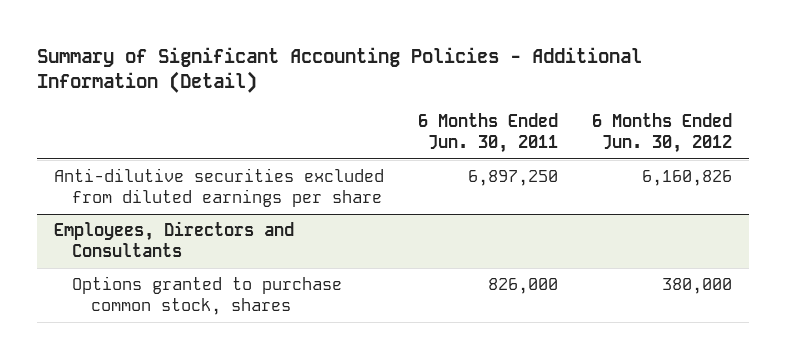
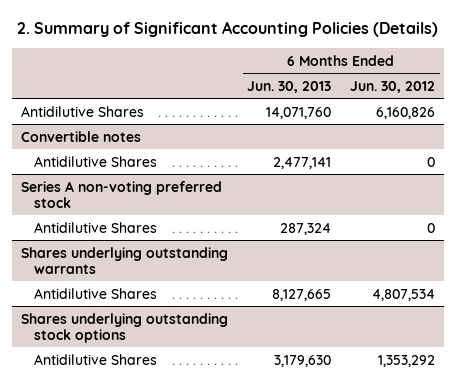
[37,46,643,93] Summary of Significant Accounting Policies - Additional Information (Detail) -> [17,20,439,37] 2. Summary of Significant Accounting Policies (Details)
[418,112,559,153] 6 Months Ended Jun. 30, 2011 -> none
none -> [247,80,332,93] Jun. 30, 2013
[54,221,295,258] Employees, Directors and Consultants -> none
[72,276,343,316] Options granted to purchase common stock, shares -> none
[54,168,385,208] Anti-dilutive securities excluded from diluted earnings per share -> [21,105,145,117] Antidilutive Shares
none -> [21,130,142,142] Convertible notes
none -> [33,155,157,167] Antidilutive Shares
none -> [21,180,223,208] Series A non-voting preferred stock
none -> [33,221,157,233] Antidilutive Shares
none -> [21,246,229,274] Shares underlying outstanding warrants
none -> [33,287,157,299] Antidilutive Shares
none -> [21,312,229,343] Shares underlying outstanding stock options
none -> [33,353,157,365] Antidilutive Shares

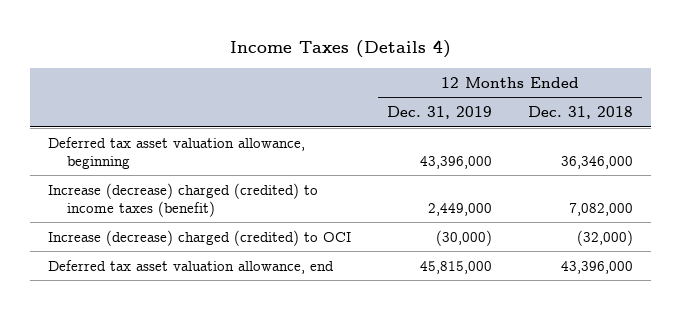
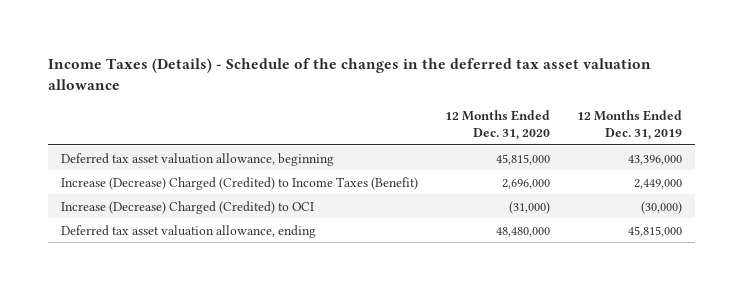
[229,40,451,59] Income Taxes (Details 4) -> [47,57,651,91] Income Taxes (Details) - Schedule of the changes in the deferred tax asset valuation allowance
[528,106,634,120] Dec. 31, 2018 -> none
none -> [444,110,550,141] 12 Months Ended Dec. 31, 2020
[48,182,319,217] Increase (decrease) charged (credited) to income taxes (benefit) -> [61,176,419,190] Increase (Decrease) Charged (Credited) to Income Taxes (Benefit)
[48,229,352,246] Increase (decrease) charged (credited) to OCI -> [61,200,315,214] Increase (Decrease) Charged (Credited) to OCI
[48,259,335,274] Deferred tax asset valuation allowance, end -> [61,224,317,238] Deferred tax asset valuation allowance, ending

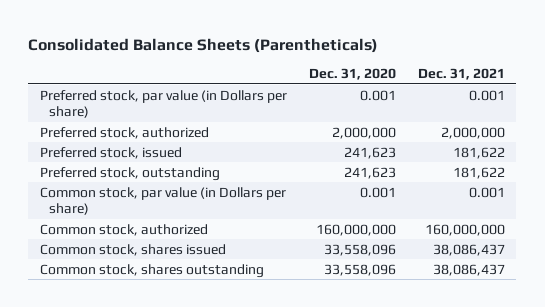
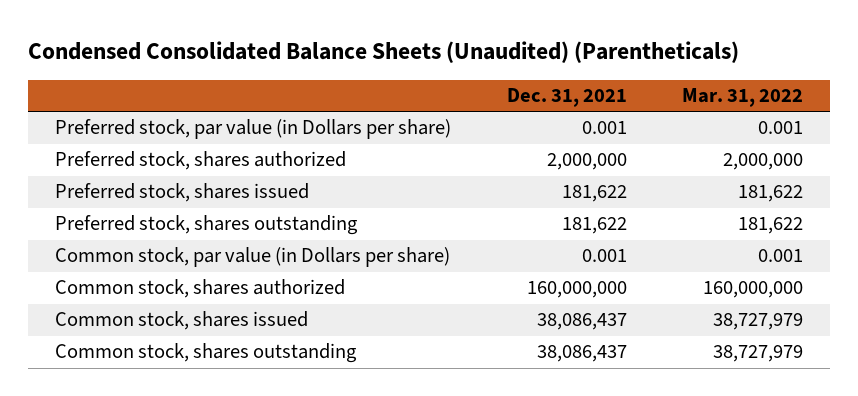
[28,37,379,53] Consolidated Balance Sheets (Parentheticals) -> [27,41,739,64] Condensed Consolidated Balance Sheets (Unaudited) (Parentheticals)
[308,68,396,81] Dec. 31, 2020 -> none
none -> [681,88,803,108] Mar. 31, 2022
[39,126,209,139] Preferred stock, authorized -> [55,151,347,171] Preferred stock, shares authorized
[39,146,182,159] Preferred stock, issued -> [55,183,310,203] Preferred stock, shares issued
[39,166,220,181] Preferred stock, outstanding -> [55,215,359,236] Preferred stock, shares outstanding
[39,223,208,236] Common stock, authorized -> [55,279,346,299] Common stock, shares authorized

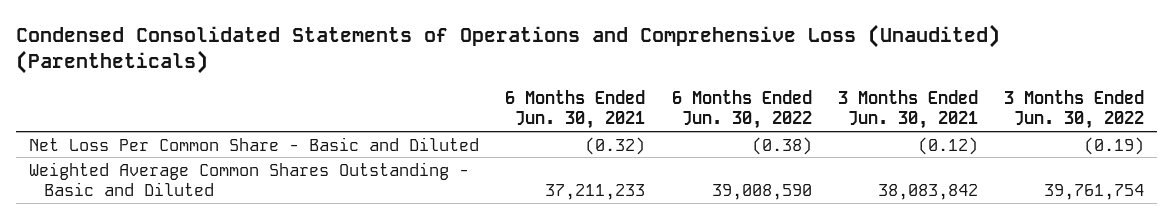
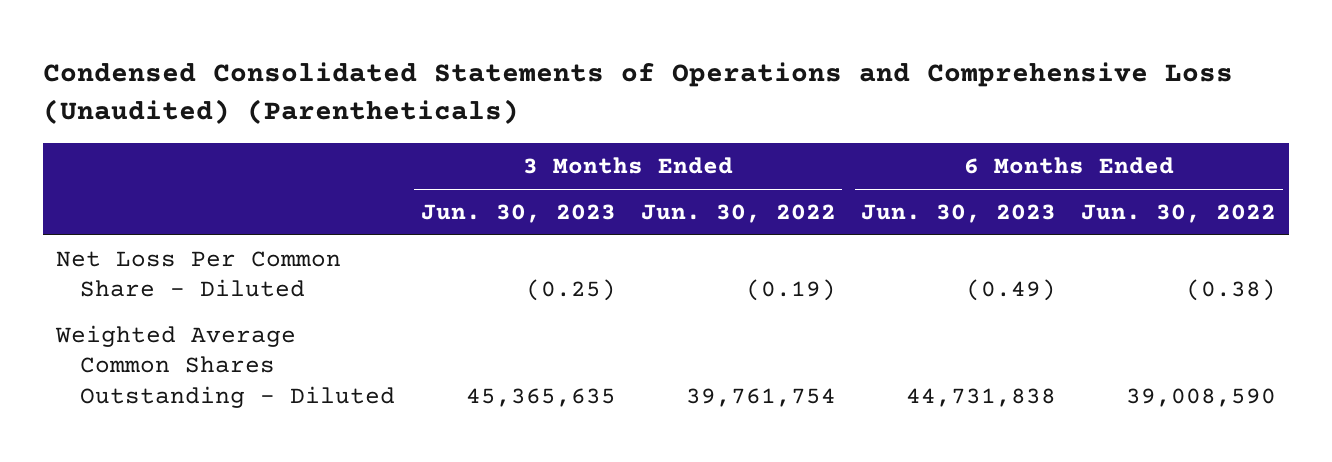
[505,89,646,130] 6 Months Ended Jun. 30, 2021 -> none
[837,89,978,130] 3 Months Ended Jun. 30, 2021 -> none
none -> [420,204,616,224] Jun. 30, 2023
none -> [861,204,1057,224] Jun. 30, 2023
[29,136,480,151] Net Loss Per Common Share - Basic and Diluted -> [55,251,341,298] Net Loss Per Common Share - Diluted
[29,161,470,197] Weighted Average Common Shares Outstanding - Basic and Diluted -> [54,325,396,408] Weighted Average Common Shares Outstanding - Diluted

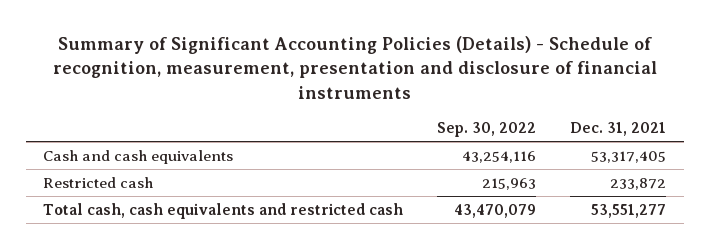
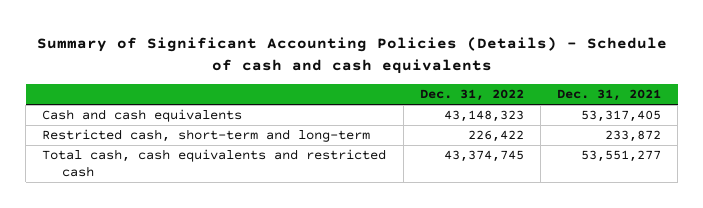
[52,35,657,99] Summary of Significant Accounting Policies (Details) - Schedule of recognition, measurement, presentation and disclosure of financial instruments -> [36,36,667,74] Summary of Significant Accounting Policies (Details) - Schedule of cash and cash equivalents
[437,122,537,138] Sep. 30, 2022 -> none
none -> [419,88,524,101] Dec. 31, 2022
[42,176,153,188] Restricted cash -> [42,129,371,143] Restricted cash, short-term and long-term

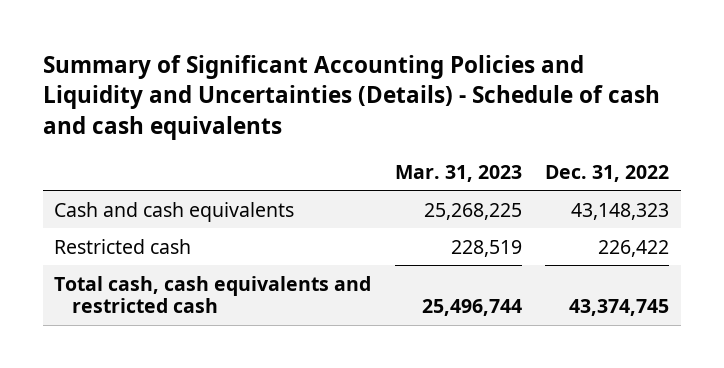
[36,36,667,74] Summary of Significant Accounting Policies (Details) - Schedule of cash and cash equivalents -> [42,54,660,140] Summary of Significant Accounting Policies and Liquidity and Uncertainties (Details) - Schedule of cash and cash equivalents
[556,88,661,101] Dec. 31, 2021 -> none
none -> [394,164,522,182] Mar. 31, 2023
[42,129,371,143] Restricted cash, short-term and long-term -> [54,238,192,254] Restricted cash

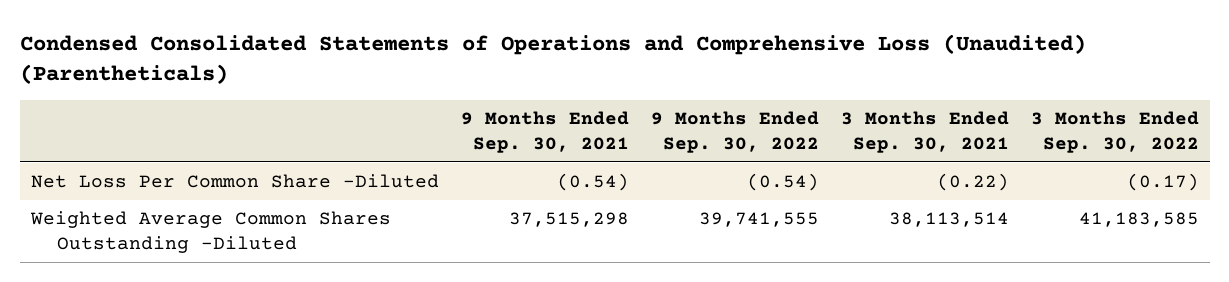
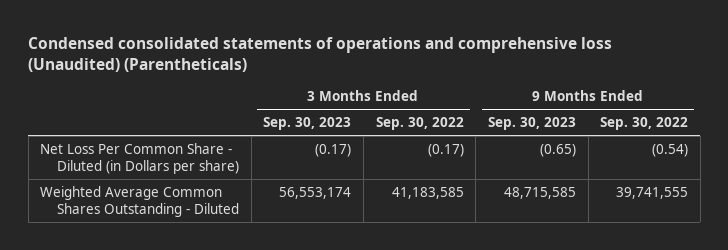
[19,33,1086,85] Condensed Consolidated Statements of Operations and Comprehensive Loss (Unaudited) (Parentheticals) -> [28,37,613,73] Condensed consolidated statements of operations and comprehensive loss (Unaudited) (Parentheticals)
[460,110,629,154] 9 Months Ended Sep. 30, 2021 -> none
[840,110,1009,154] 3 Months Ended Sep. 30, 2021 -> none
none -> [263,117,352,131] Sep. 30, 2023
none -> [487,117,576,131] Sep. 30, 2023
[30,173,439,188] Net Loss Per Common Share -Diluted -> [40,142,239,175] Net Loss Per Common Share - Diluted (in Dollars per share)
[29,210,391,254] Weighted Average Common Shares Outstanding -Diluted -> [40,185,239,218] Weighted Average Common Shares Outstanding - Diluted

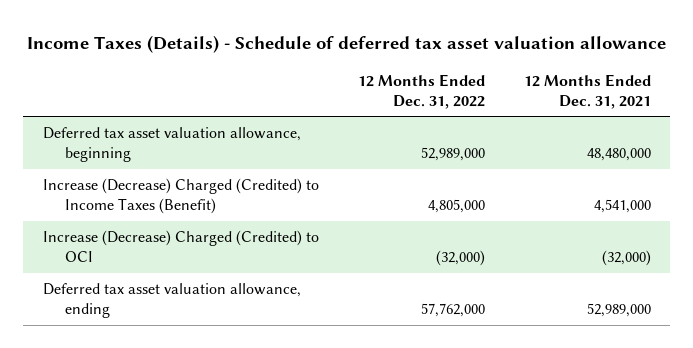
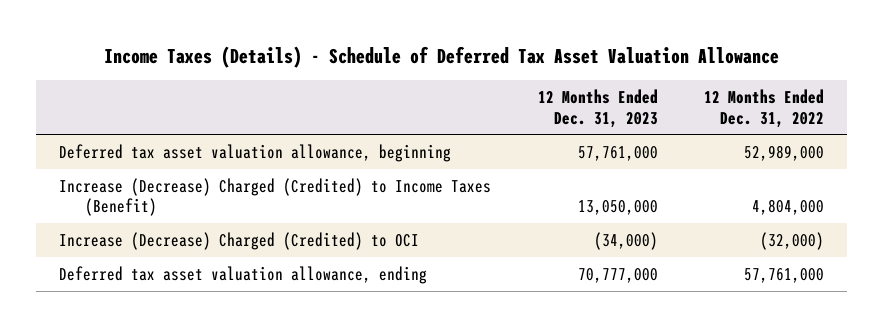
[26,34,666,53] Income Taxes (Details) - Schedule of deferred tax asset valuation allowance -> [103,46,779,69] Income Taxes (Details) - Schedule of Deferred Tax Asset Valuation Allowance
[523,74,651,109] 12 Months Ended Dec. 31, 2021 -> none
none -> [537,89,658,128] 12 Months Ended Dec. 31, 2023
[427,198,485,213] 4,805,000 -> [751,199,824,216] 4,804,000
[420,302,485,317] 57,762,000 -> [743,267,824,283] 57,761,000

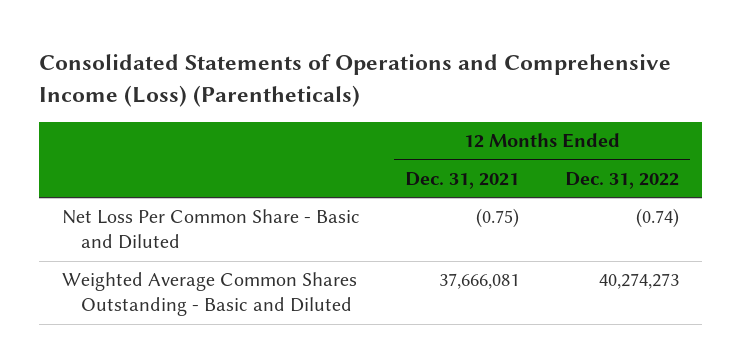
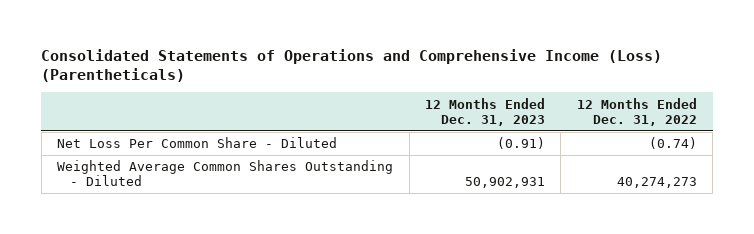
[405,171,520,189] Dec. 31, 2021 -> none
none -> [425,97,546,126] 12 Months Ended Dec. 31, 2023
[61,209,360,250] Net Loss Per Common Share - Basic and Diluted -> [57,137,338,149] Net Loss Per Common Share - Diluted
[61,272,357,317] Weighted Average Common Shares Outstanding - Basic and Diluted -> [57,160,394,187] Weighted Average Common Shares Outstanding - Diluted

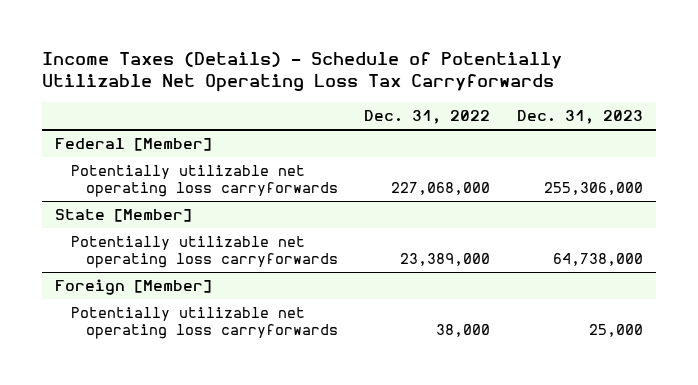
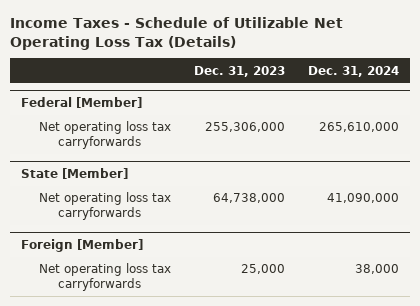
[42,51,563,93] Income Taxes (Details) - Schedule of Potentially Utilizable Net Operating Loss Tax Carryforwards -> [9,17,343,50] Income Taxes - Schedule of Utilizable Net Operating Loss Tax (Details)
[364,109,491,124] Dec. 31, 2022 -> none
none -> [307,65,399,77] Dec. 31, 2024
[70,165,338,197] Potentially utilizable net operating loss carryforwards -> [39,121,172,150] Net operating loss tax carryforwards
[70,236,338,268] Potentially utilizable net operating loss carryforwards -> [39,192,172,221] Net operating loss tax carryforwards
[70,307,338,339] Potentially utilizable net operating loss carryforwards -> [39,263,172,292] Net operating loss tax carryforwards

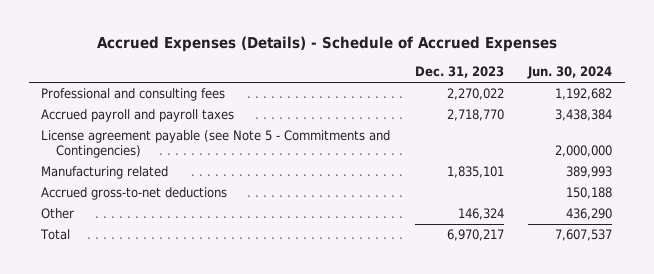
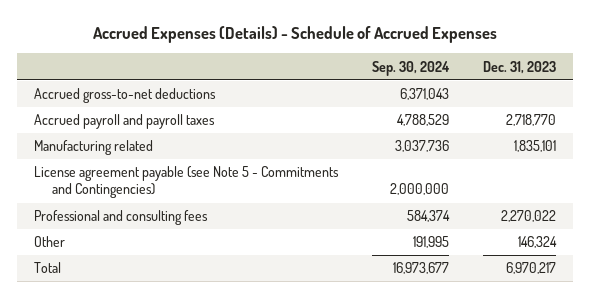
[527,66,613,80] Jun. 30, 2024 -> none
none -> [372,60,451,76] Sep. 30, 2024
[41,187,228,201] Accrued gross-to-net deductions -> [34,88,217,104] Accrued gross-to-net deductions
[41,130,391,158] License agreement payable (see Note 5 - Commitments and Contingencies) -> [34,166,340,199] License agreement payable (see Note 5 - Commitments and Contingencies)
[41,88,226,102] Professional and consulting fees -> [34,210,209,226] Professional and consulting fees

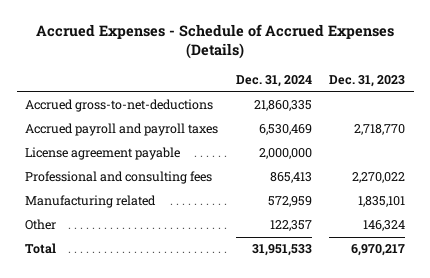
[93,26,498,44] Accrued Expenses (Details) - Schedule of Accrued Expenses -> [36,23,395,60] Accrued Expenses - Schedule of Accrued Expenses (Details)
[372,60,451,76] Sep. 30, 2024 -> none
none -> [235,75,312,88] Dec. 31, 2024
[34,88,217,104] Accrued gross-to-net deductions -> [25,99,214,113] Accrued gross-to-net-deductions
[34,166,340,199] License agreement payable (see Note 5 - Commitments and Contingencies) -> [25,147,181,161] License agreement payable
[34,140,154,156] Manufacturing related -> [25,195,157,209] Manufacturing related

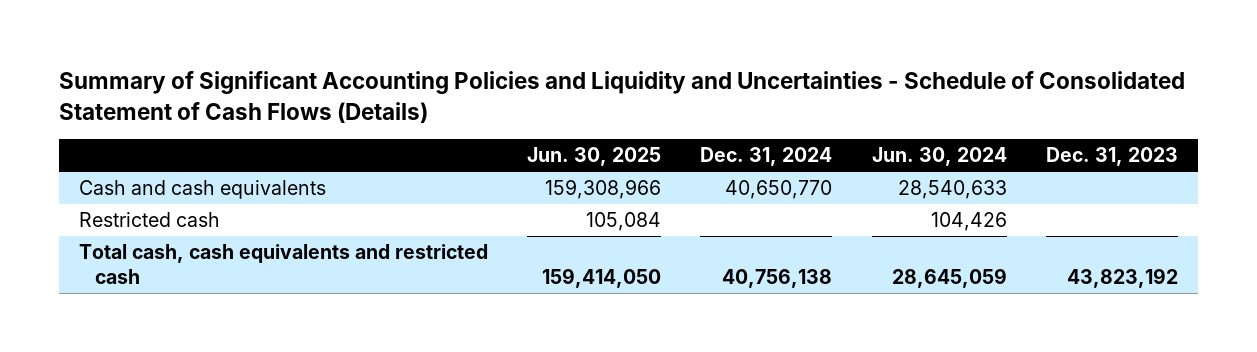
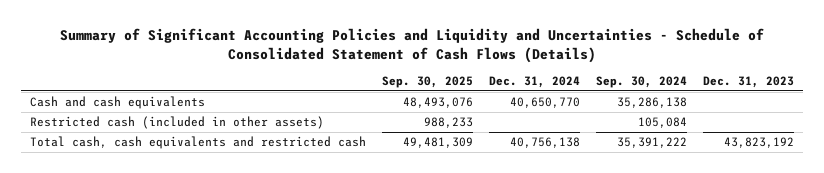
[527,147,662,167] Jun. 30, 2025 -> none
[871,147,1007,167] Jun. 30, 2024 -> none
none -> [381,75,473,88] Sep. 30, 2025
none -> [596,75,688,88] Sep. 30, 2024
[78,212,220,228] Restricted cash -> [29,116,324,130] Restricted cash (included in other assets)

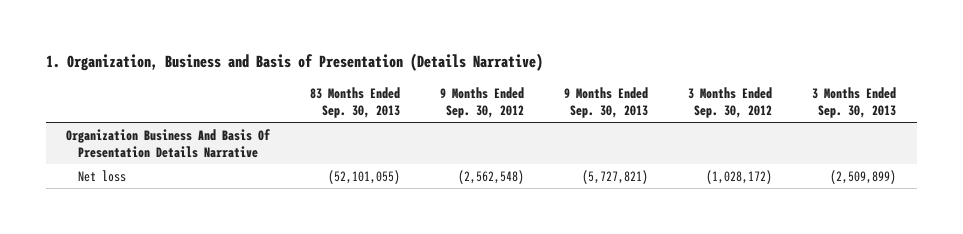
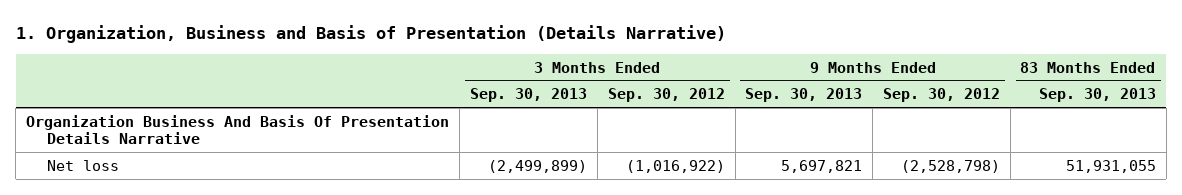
[328,169,401,184] (52,101,055) -> [1065,159,1156,173] 51,931,055
[458,169,525,184] (2,562,548) -> [901,159,1001,173] (2,528,798)
[582,169,649,184] (5,727,821) -> [781,159,863,173] 5,697,821
[706,169,773,184] (1,028,172) -> [625,159,725,173] (1,016,922)
[830,169,897,184] (2,509,899) -> [487,159,587,173] (2,499,899)

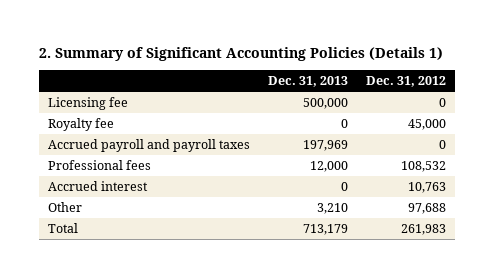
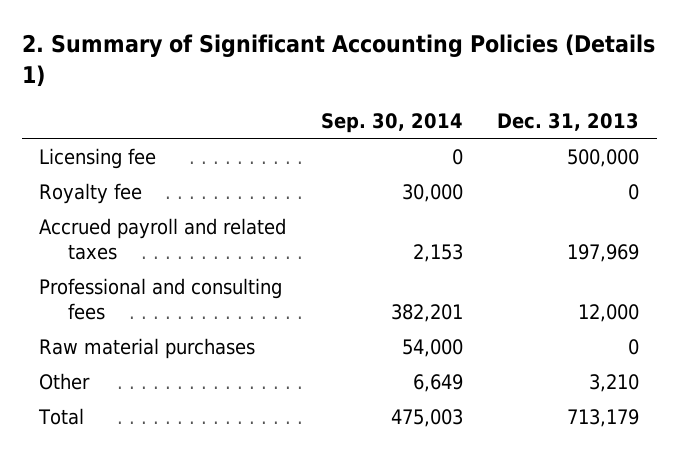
[366,76,447,88] Dec. 31, 2012 -> none
none -> [320,112,463,133] Sep. 30, 2014
[47,180,148,191] Accrued interest -> none
[47,138,250,152] Accrued payroll and payroll taxes -> [38,217,286,260] Accrued payroll and related taxes
[47,159,151,170] Professional fees -> [38,277,282,320] Professional and consulting fees
none -> [38,337,255,359] Raw material purchases

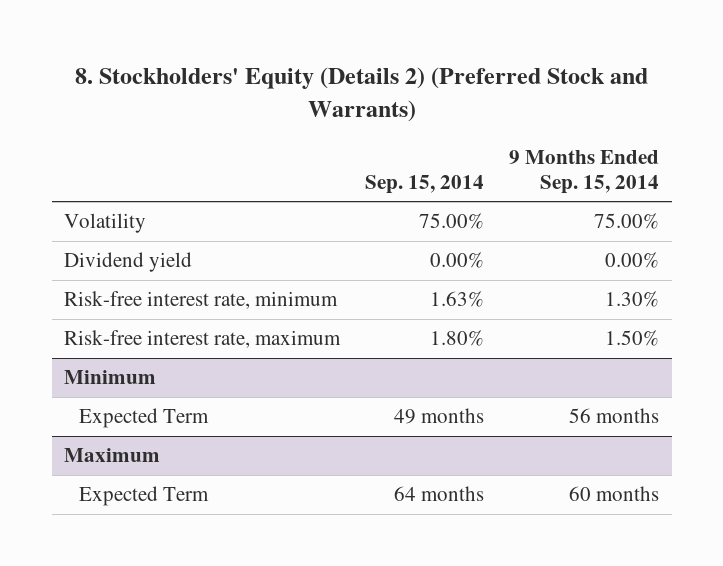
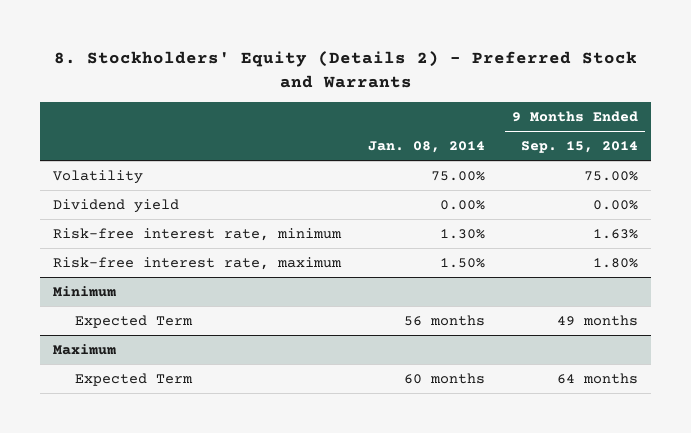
[74,67,648,122] 8. Stockholders' Equity (Details 2) (Preferred Stock and Warrants) -> [53,51,637,88] 8. Stockholders' Equity (Details 2) - Preferred Stock and Warrants
[365,174,485,194] Sep. 15, 2014 -> none
none -> [368,141,486,154] Jan. 08, 2014
[605,291,660,308] 1.30% -> [593,229,639,240] 1.63%
[605,330,660,347] 1.50% -> [593,258,639,269] 1.80%
[569,408,660,424] 56 months -> [557,315,639,327] 49 months
[569,486,660,502] 60 months -> [557,373,639,385] 64 months

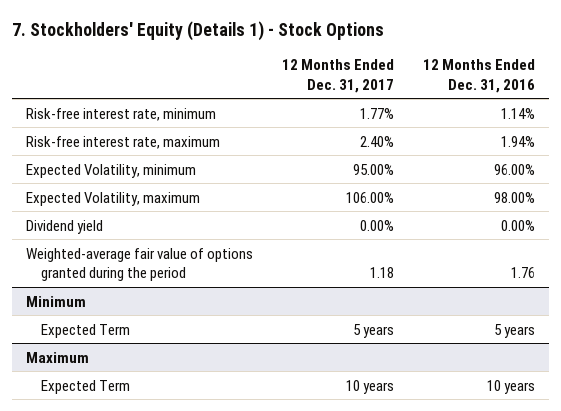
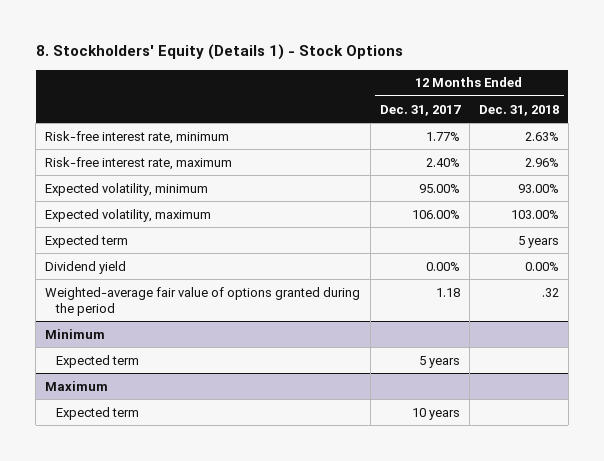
[12,20,385,41] 7. Stockholders' Equity (Details 1) - Stock Options -> [35,44,403,61] 8. Stockholders' Equity (Details 1) - Stock Options
[422,59,535,93] 12 Months Ended Dec. 31, 2016 -> none
none -> [478,104,559,116] Dec. 31, 2018
[26,163,197,178] Expected Volatility, minimum -> [45,182,209,196] Expected volatility, minimum
[26,191,201,206] Expected Volatility, maximum -> [45,208,212,222] Expected volatility, maximum
none -> [45,234,129,248] Expected term
[41,323,131,338] Expected Term -> [56,354,140,368] Expected term
[41,379,131,394] Expected Term -> [56,406,140,420] Expected term

